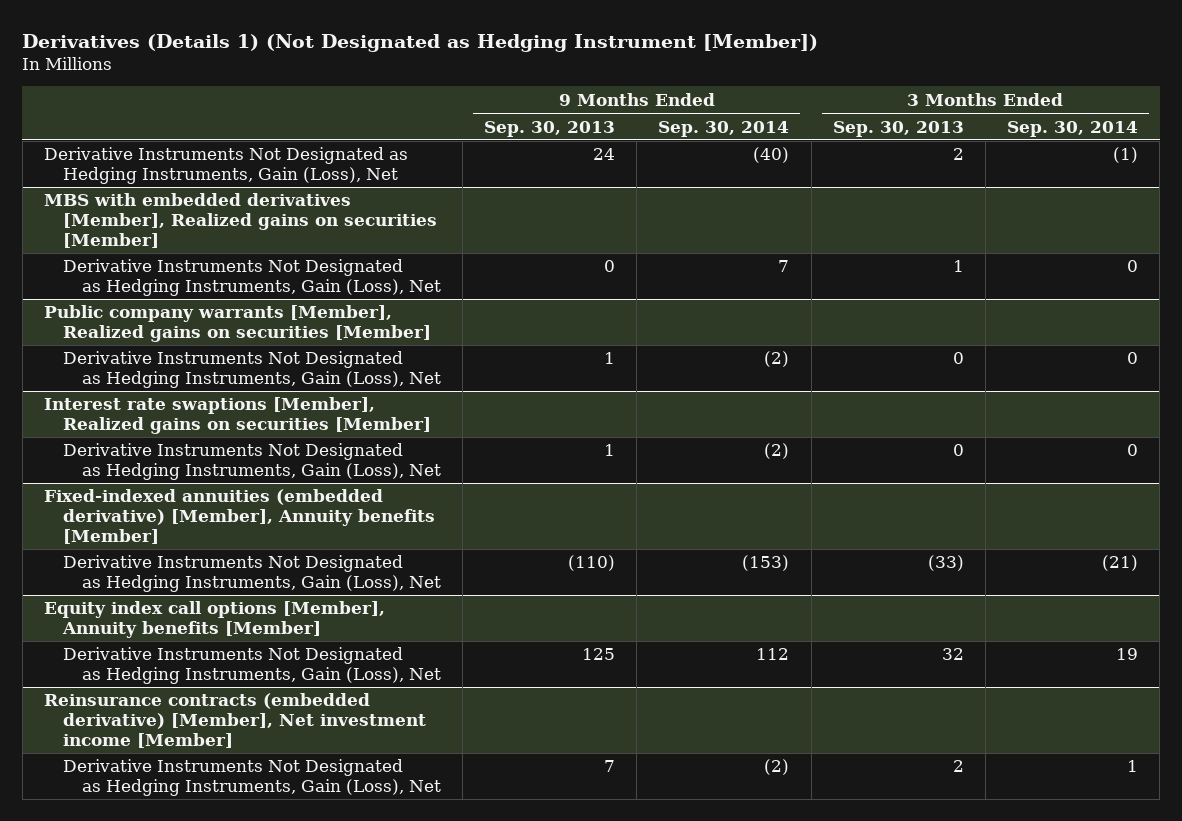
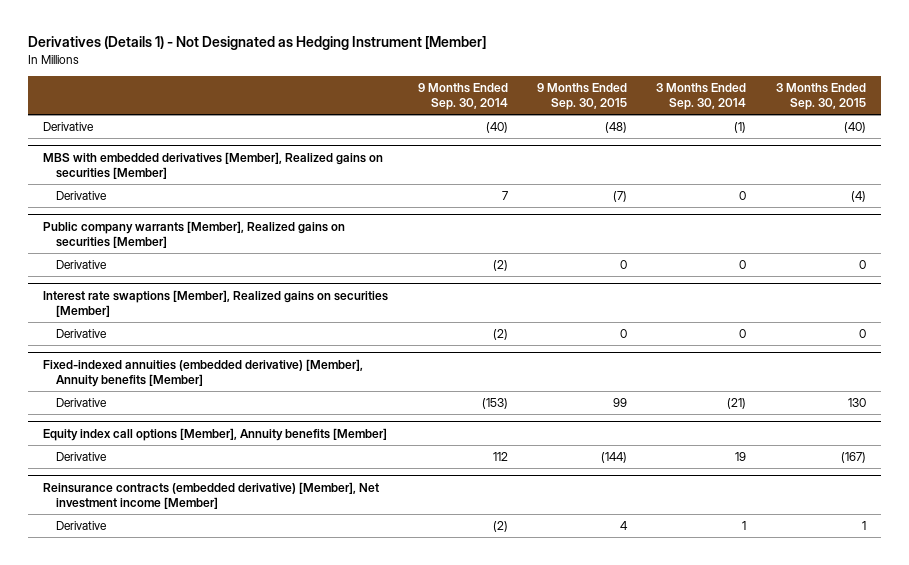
[22,33,819,52] Derivatives (Details 1) (Not Designated as Hedging Instrument [Member]) -> [28,36,487,51] Derivatives (Details 1) - Not Designated as Hedging Instrument [Member]
[483,120,615,137] Sep. 30, 2013 -> none
[832,120,964,137] Sep. 30, 2013 -> none
none -> [536,82,627,111] 9 Months Ended Sep. 30, 2015
none -> [775,82,866,111] 3 Months Ended Sep. 30, 2015
[44,147,409,185] Derivative Instruments Not Designated as Hedging Instruments, Gain (Loss), Net -> [43,122,95,132] Derivative
[62,259,441,297] Derivative Instruments Not Designated as Hedging Instruments, Gain (Loss), Net -> [55,191,107,201] Derivative
[62,351,441,389] Derivative Instruments Not Designated as Hedging Instruments, Gain (Loss), Net -> [55,260,107,270] Derivative
[62,443,441,481] Derivative Instruments Not Designated as Hedging Instruments, Gain (Loss), Net -> [55,329,107,339] Derivative
[62,555,441,593] Derivative Instruments Not Designated as Hedging Instruments, Gain (Loss), Net -> [55,398,107,408] Derivative
[62,647,441,685] Derivative Instruments Not Designated as Hedging Instruments, Gain (Loss), Net -> [55,452,107,462] Derivative
[62,759,441,797] Derivative Instruments Not Designated as Hedging Instruments, Gain (Loss), Net -> [55,521,107,531] Derivative

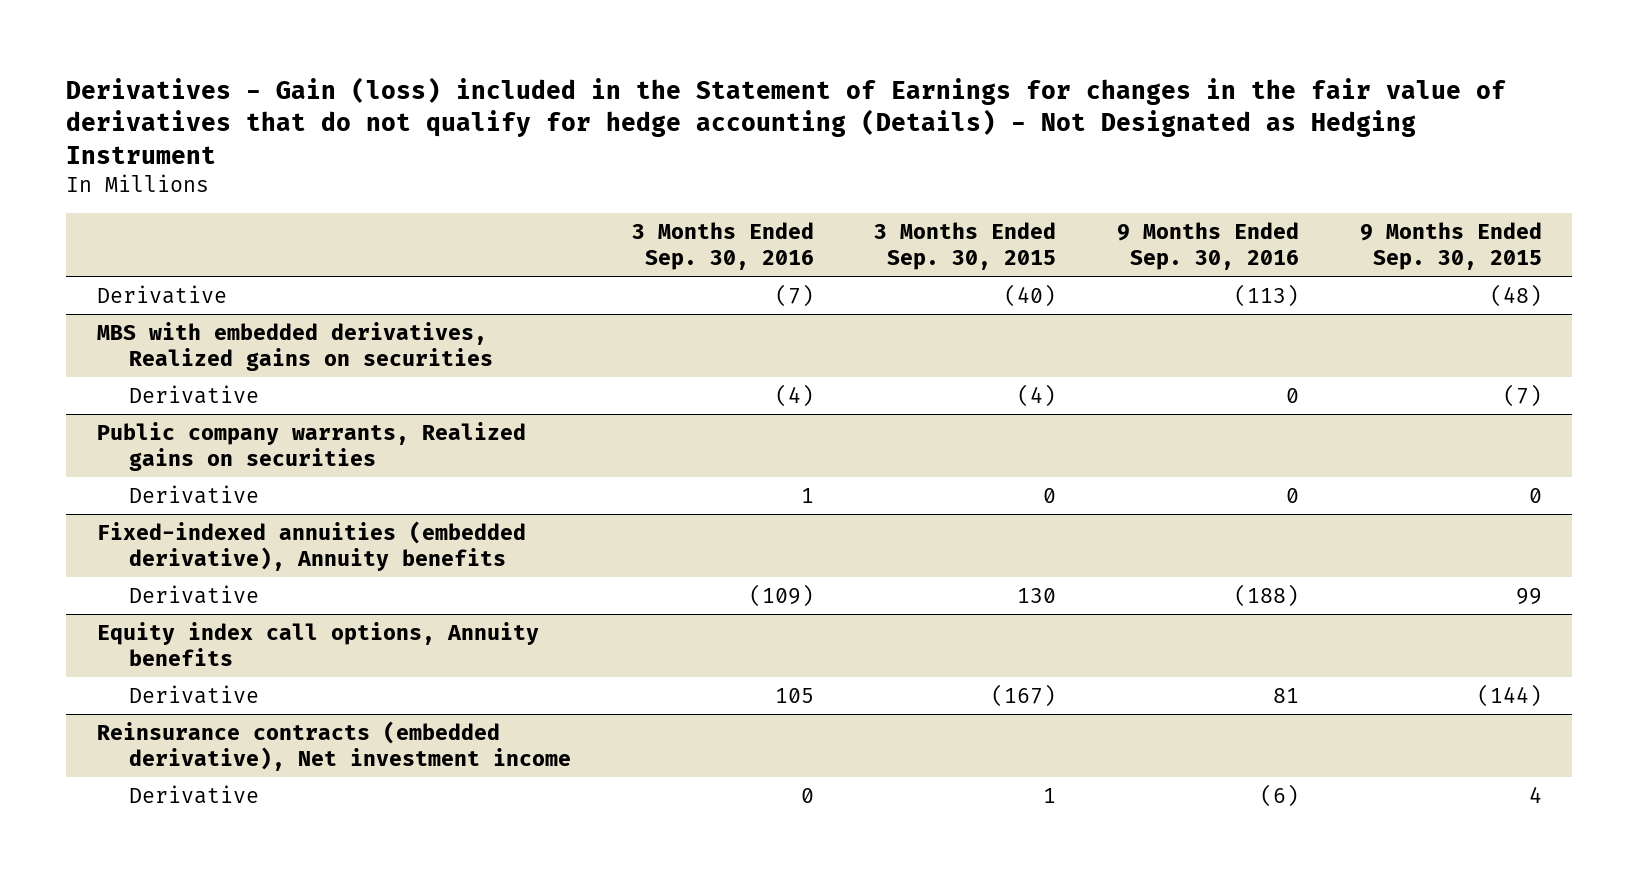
[28,36,487,51] Derivatives (Details 1) - Not Designated as Hedging Instrument [Member] -> [66,76,1507,165] Derivatives - Gain (loss) included in the Statement of Earnings for changes in the fair value of derivatives that do not qualify for hedge accounting (Details) - Not Designated as Hedging Instrument
[417,82,508,111] 9 Months Ended Sep. 30, 2014 -> none
[656,82,747,111] 3 Months Ended Sep. 30, 2014 -> none
none -> [631,222,814,271] 3 Months Ended Sep. 30, 2016
none -> [1117,222,1300,271] 9 Months Ended Sep. 30, 2016
[43,151,384,180] MBS with embedded derivatives [Member], Realized gains on securities [Member] -> [96,321,493,371] MBS with embedded derivatives, Realized gains on securities
[55,260,107,270] Derivative -> none
[43,289,389,318] Interest rate swaptions [Member], Realized gains on securities [Member] -> none
[43,220,346,249] Public company warrants [Member], Realized gains on securities [Member] -> [96,421,526,471] Public company warrants, Realized gains on securities
[43,358,364,388] Fixed-indexed annuities (embedded derivative) [Member], Annuity benefits [Member] -> [96,520,526,571] Fixed-indexed annuities (embedded derivative), Annuity benefits
[43,427,388,441] Equity index call options [Member], Annuity benefits [Member] -> [96,621,539,666] Equity index call options, Annuity benefits
[43,481,380,510] Reinsurance contracts (embedded derivative) [Member], Net investment income [Member] -> [96,720,571,771] Reinsurance contracts (embedded derivative), Net investment income

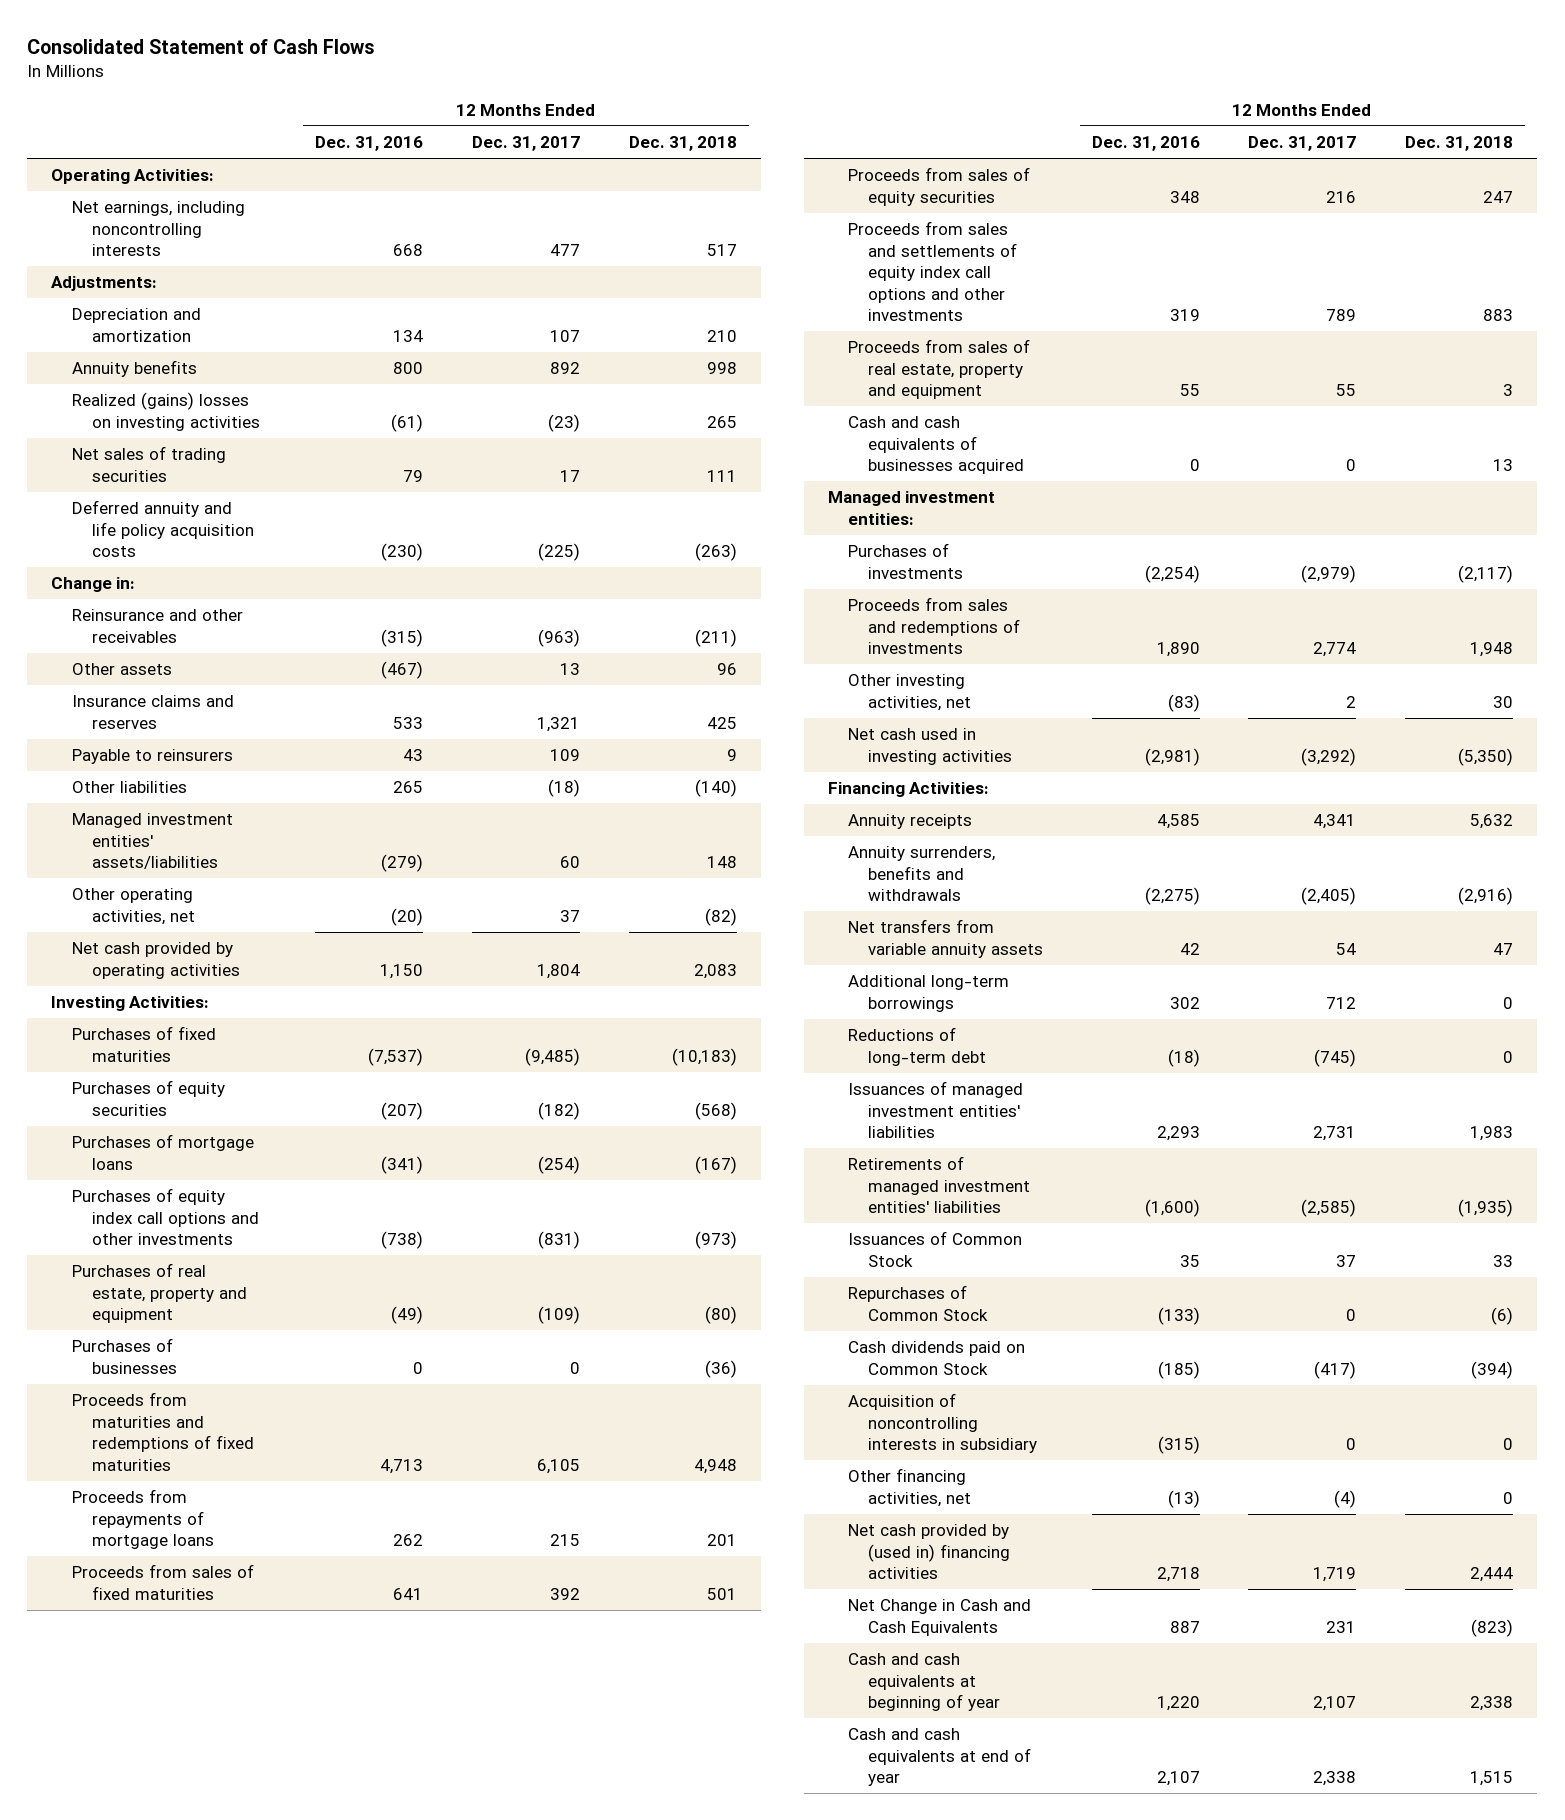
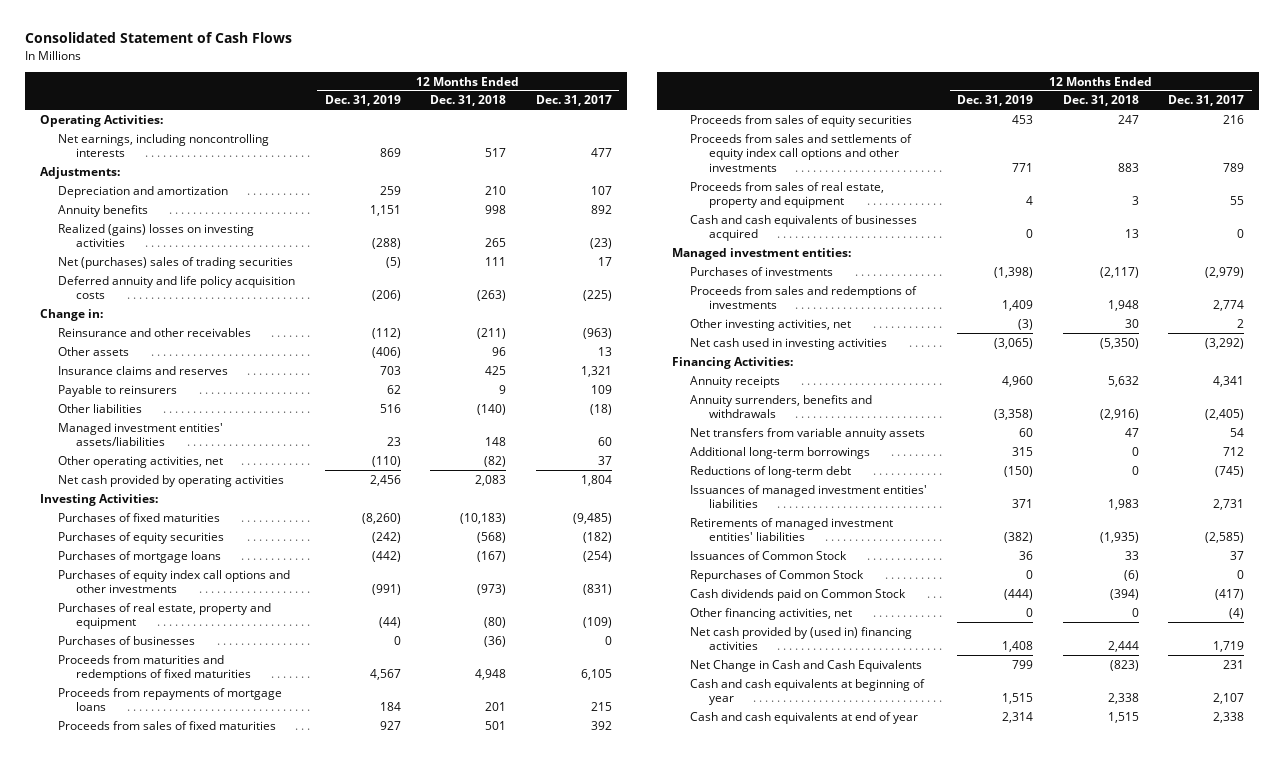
[315,136,424,152] Dec. 31, 2016 -> none
none -> [324,95,401,107] Dec. 31, 2019
[71,446,226,482] Net sales of trading securities -> [57,256,293,269] Net (purchases) sales of trading securities
[848,1393,1038,1454] Acquisition of noncontrolling interests in subsidiary -> none

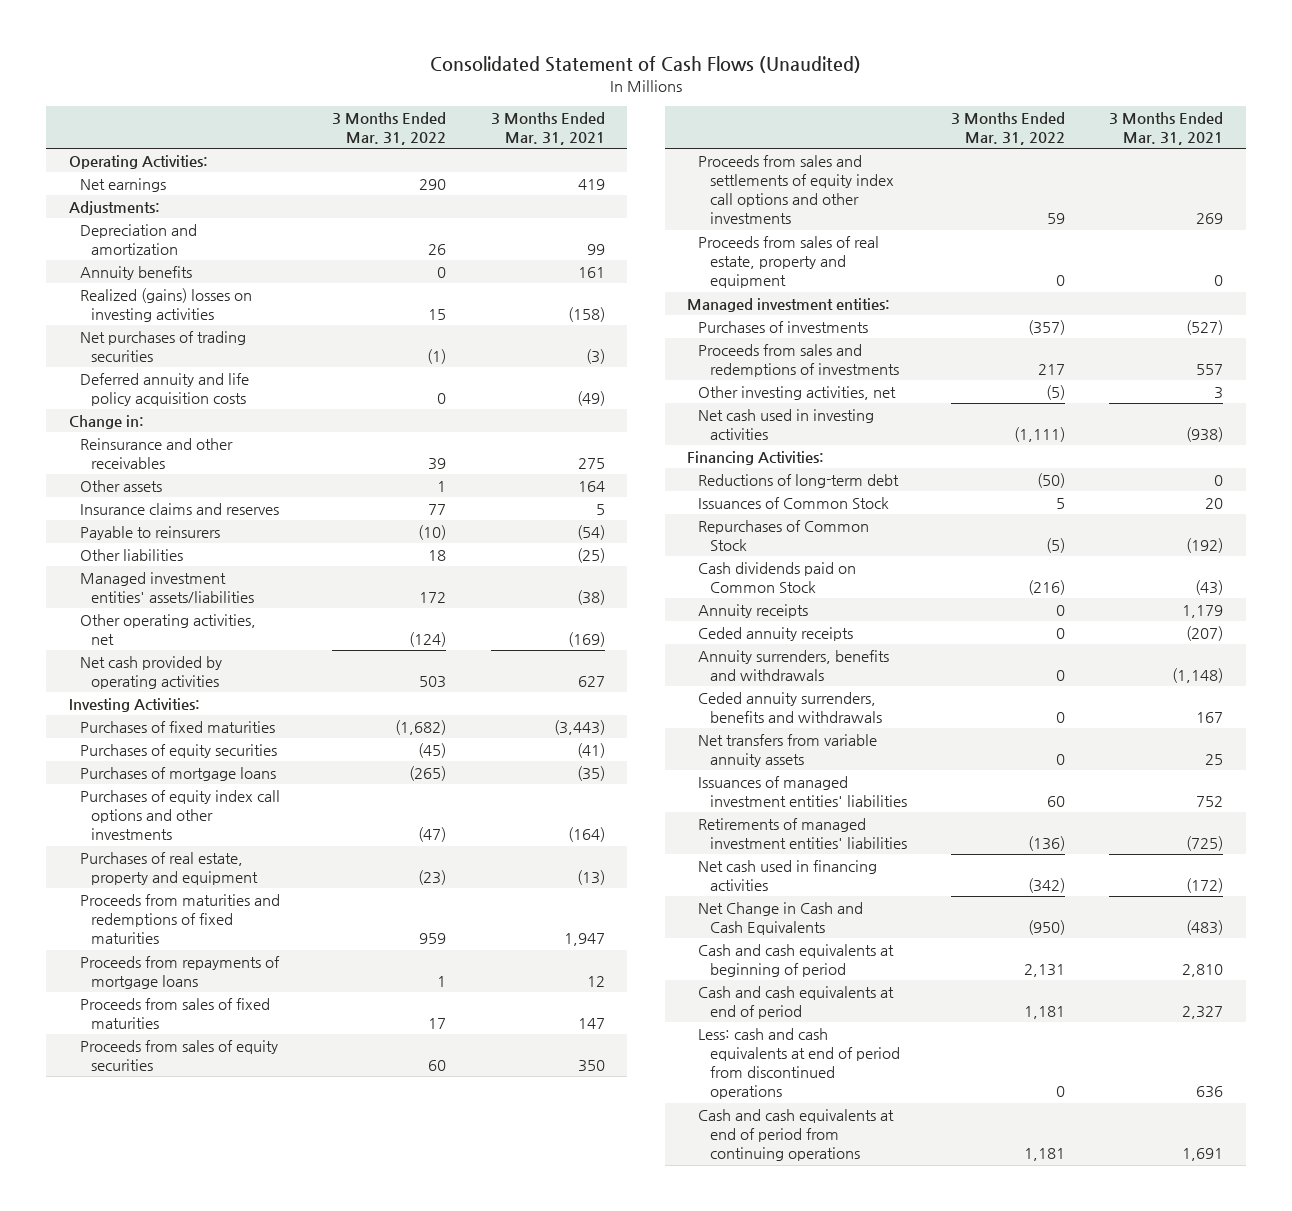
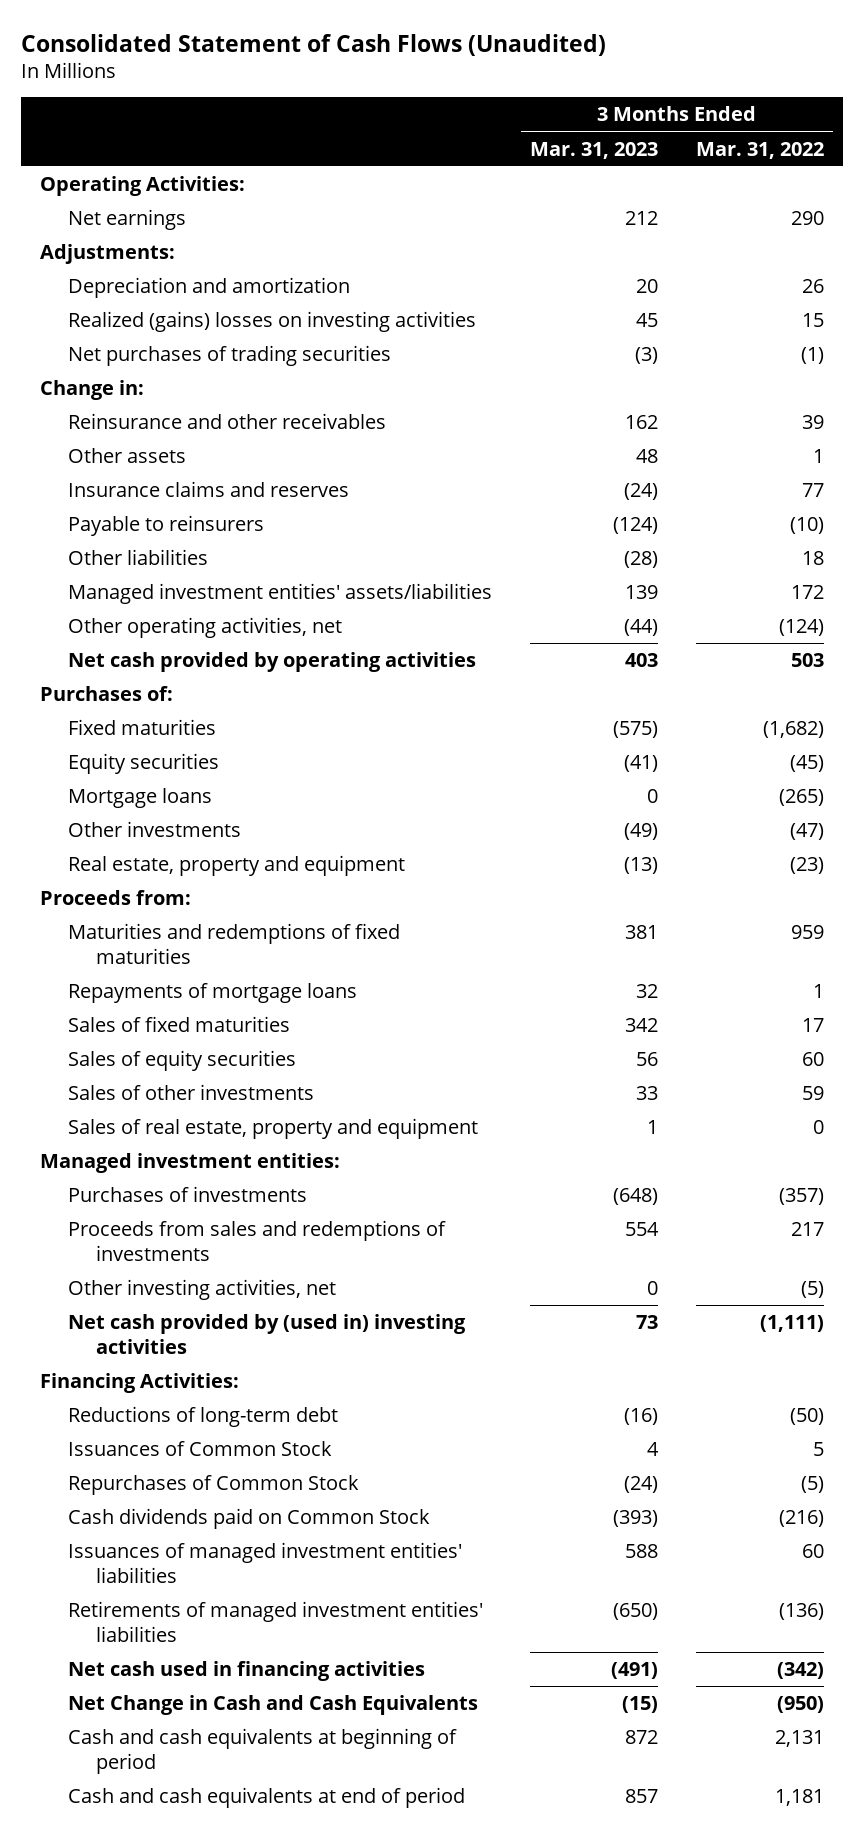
[490,111,605,146] 3 Months Ended Mar. 31, 2021 -> none
none -> [530,141,659,159] Mar. 31, 2023
[79,265,192,280] Annuity benefits -> none
[79,372,249,407] Deferred annuity and life policy acquisition costs -> none
[68,697,200,712] Investing Activities: -> none
none -> [40,686,174,702] Purchases of:
[79,720,275,733] Purchases of fixed maturities -> [68,719,217,736] Fixed maturities
[79,743,277,758] Purchases of equity securities -> [68,753,220,775] Equity securities
[79,766,276,781] Purchases of mortgage loans -> [68,788,213,809] Mortgage loans
[79,789,280,841] Purchases of equity index call options and other investments -> [68,821,242,838] Other investments
[79,851,258,886] Purchases of real estate, property and equipment -> [68,855,406,877] Real estate, property and equipment
none -> [40,890,192,906] Proceeds from:
[79,893,280,945] Proceeds from maturities and redemptions of fixed maturities -> [68,923,401,964] Maturities and redemptions of fixed maturities
[79,955,280,990] Proceeds from repayments of mortgage loans -> [68,983,358,1004] Repayments of mortgage loans
[79,997,270,1030] Proceeds from sales of fixed maturities -> [68,1016,291,1033] Sales of fixed maturities
[79,1039,278,1072] Proceeds from sales of equity securities -> [68,1050,297,1072] Sales of equity securities
[698,154,894,225] Proceeds from sales and settlements of equity index call options and other investments -> [68,1084,315,1101] Sales of other investments
[698,235,880,289] Proceeds from sales of real estate, property and equipment -> [68,1118,479,1140] Sales of real estate, property and equipment
[698,408,875,441] Net cash used in investing activities -> [68,1314,467,1354] Net cash provided by (used in) investing activities
[698,603,809,618] Annuity receipts -> none
[698,626,854,641] Ceded annuity receipts -> none
[698,649,890,682] Annuity surrenders, benefits and withdrawals -> none
[698,691,882,724] Ceded annuity surrenders, benefits and withdrawals -> none
[698,733,878,768] Net transfers from variable annuity assets -> none
[698,1027,900,1100] Less: cash and cash equivalents at end of period from discontinued operations -> none
[698,1108,895,1162] Cash and cash equivalents at end of period from continuing operations -> none

